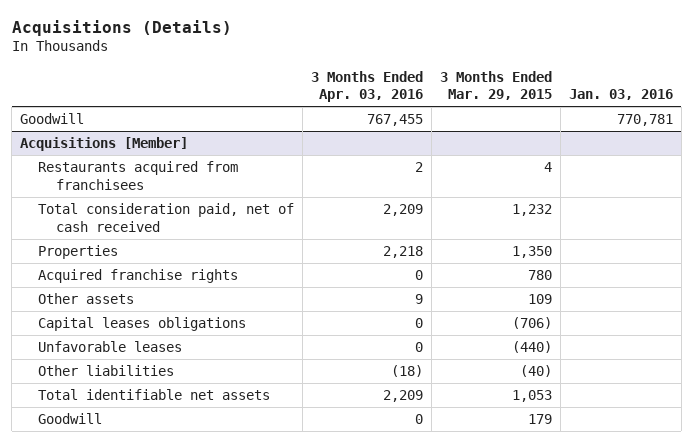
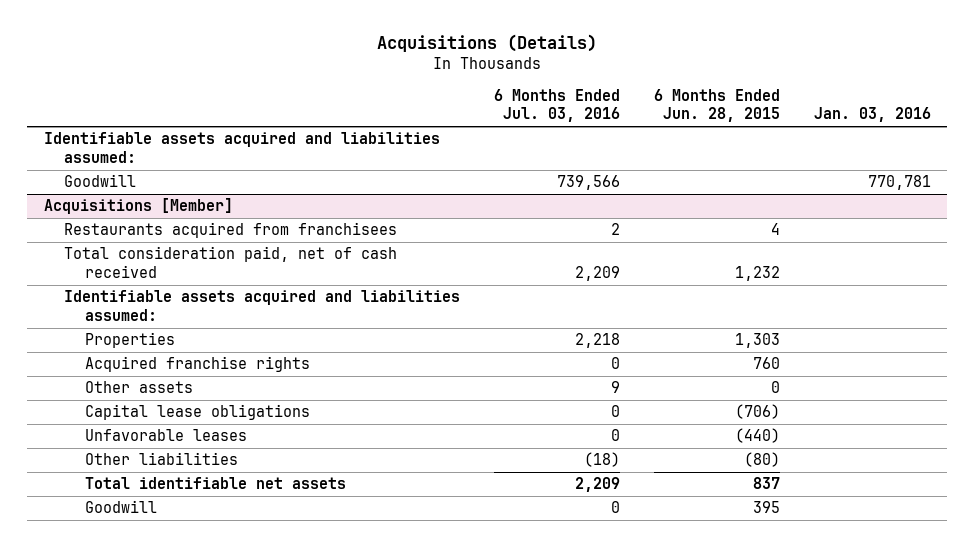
[310,70,423,103] 3 Months Ended Apr. 03, 2016 -> none
[439,70,552,101] 3 Months Ended Mar. 29, 2015 -> none
none -> [494,88,621,123] 6 Months Ended Jul. 03, 2016
none -> [653,88,780,123] 6 Months Ended Jun. 28, 2015
none -> [43,132,440,163] Identifiable assets acquired and liabilities assumed:
none -> [64,290,461,321] Identifiable assets acquired and liabilities assumed:
[37,316,246,331] Capital leases obligations -> [85,404,311,421] Capital lease obligations

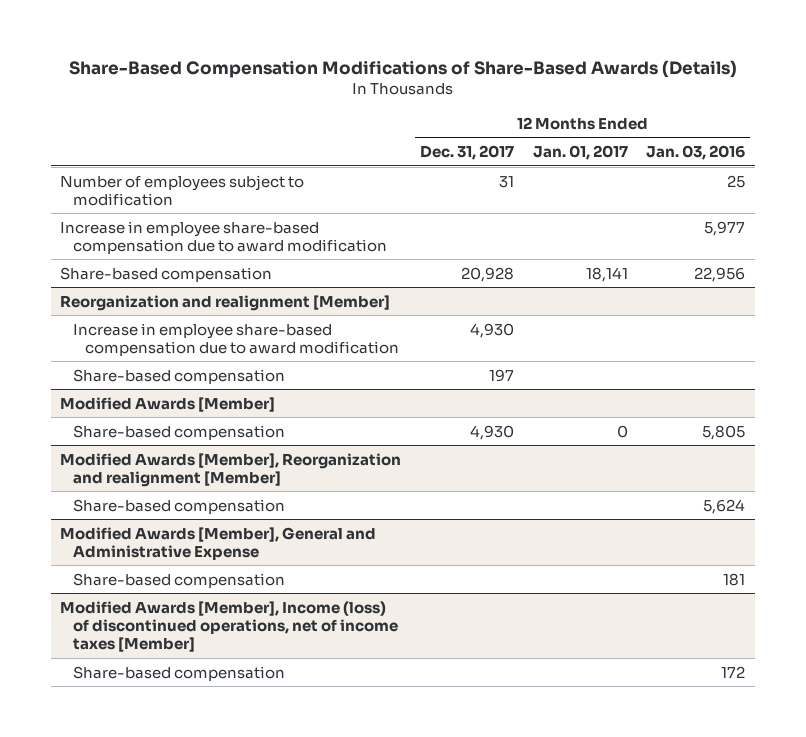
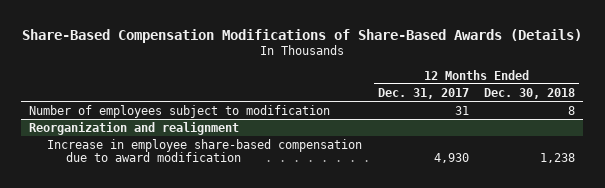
[532,144,628,160] Jan. 01, 2017 -> none
[646,144,746,160] Jan. 03, 2016 -> none
none -> [484,87,576,99] Dec. 30, 2018
[60,220,387,254] Increase in employee share-based compensation due to award modification -> none
[60,266,273,282] Share-based compensation -> none
[60,294,391,311] Reorganization and realignment [Member] -> [29,121,240,135] Reorganization and realignment
[72,368,285,384] Share-based compensation -> none
[60,396,276,412] Modified Awards [Member] -> none
[72,424,285,440] Share-based compensation -> none
[60,452,402,487] Modified Awards [Member], Reorganization and realignment [Member] -> none
[72,498,285,514] Share-based compensation -> none
[60,526,377,560] Modified Awards [Member], General and Administrative Expense -> none
[72,572,285,588] Share-based compensation -> none
[60,600,398,652] Modified Awards [Member], Income (loss) of discontinued operations, net of income taxes [Member] -> none
[72,665,285,681] Share-based compensation -> none

